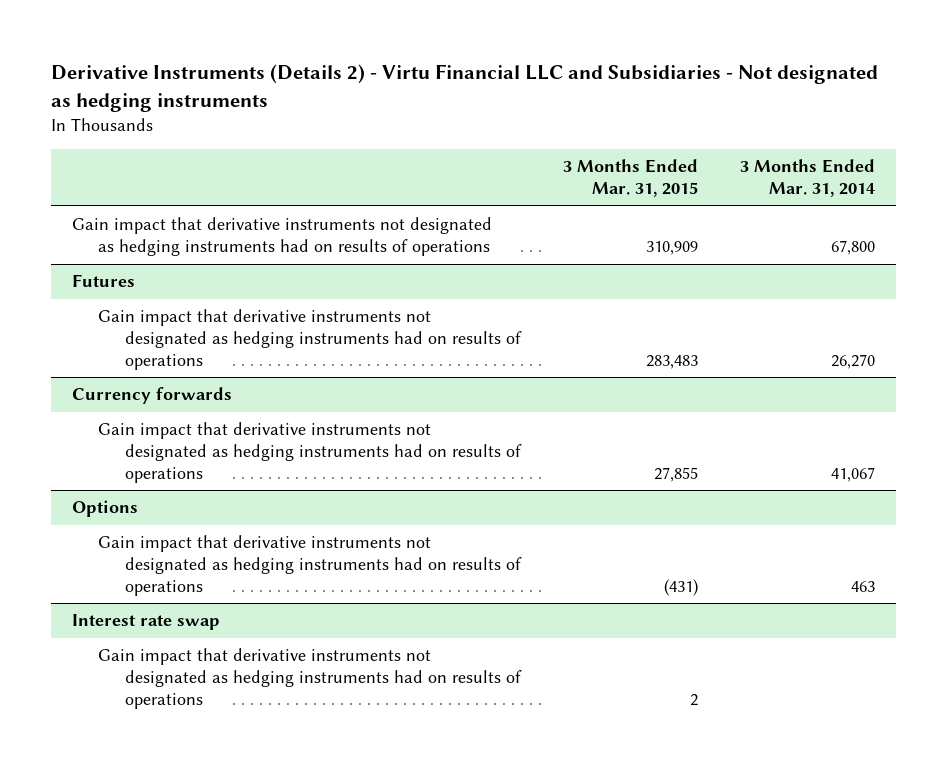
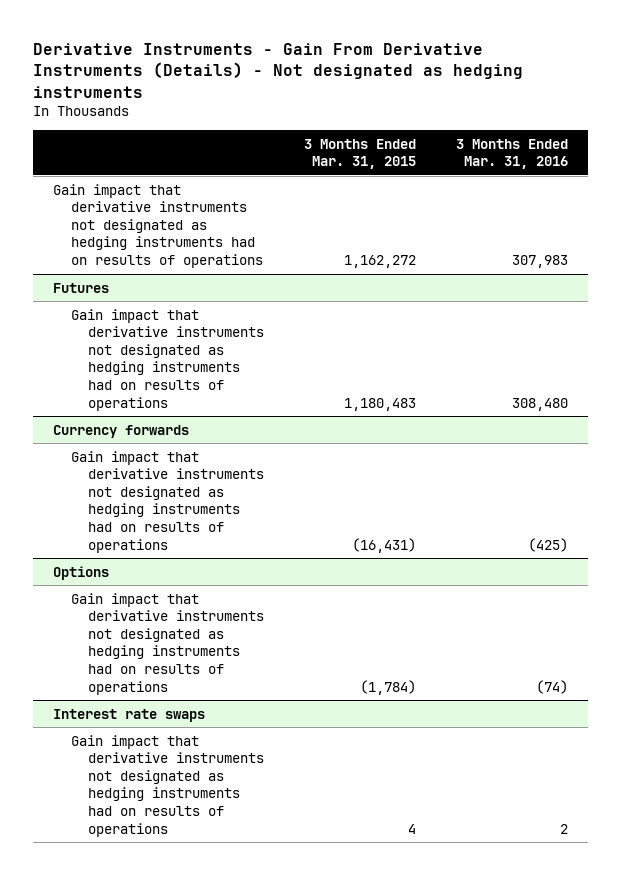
[50,63,878,112] Derivative Instruments (Details 2) - Virtu Financial LLC and Subsidiaries - Not designated as hedging instruments -> [33,42,524,98] Derivative Instruments - Gain From Derivative Instruments (Details) - Not designated as hedging instruments
[740,159,876,198] 3 Months Ended Mar. 31, 2014 -> none
none -> [456,138,569,170] 3 Months Ended Mar. 31, 2016
[646,241,699,256] 310,909 -> [344,254,417,268] 1,162,272
[646,354,699,369] 283,483 -> [344,397,417,411] 1,180,483
[654,466,699,482] 27,855 -> [352,537,417,553] (16,431)
[664,578,699,596] (431) -> [360,679,417,695] (1,784)
[71,614,220,631] Interest rate swap -> [53,708,206,722] Interest rate swaps
[690,693,699,706] 2 -> [408,823,417,834] 4

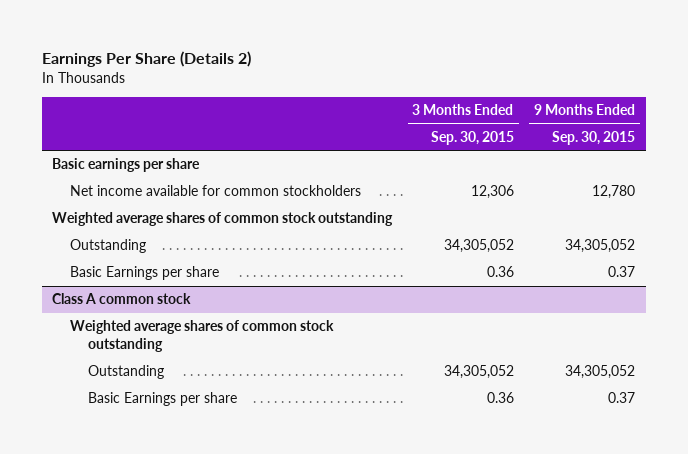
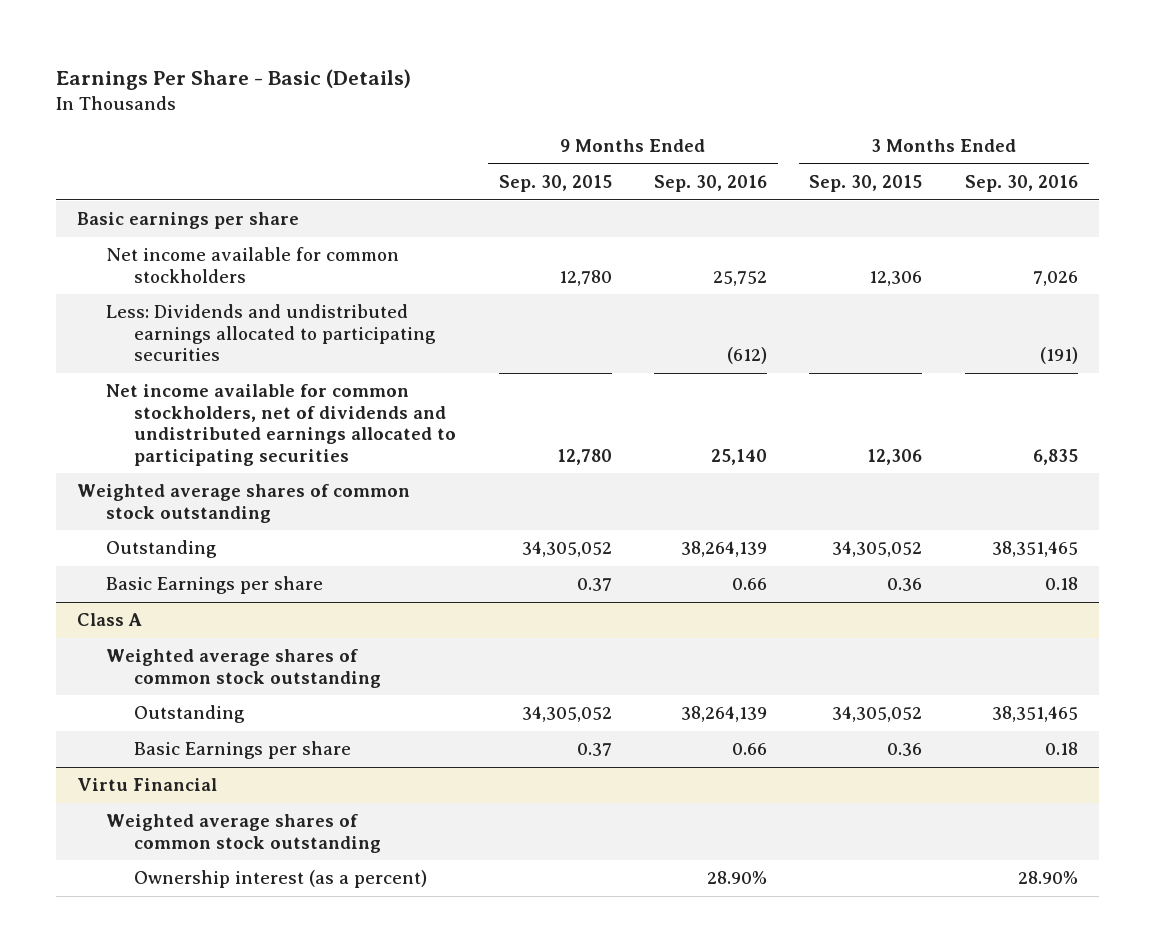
[42,50,252,67] Earnings Per Share (Details 2) -> [56,68,412,90] Earnings Per Share - Basic (Details)
none -> [654,175,768,193] Sep. 30, 2016
none -> [964,175,1078,193] Sep. 30, 2016
none -> [105,304,437,362] Less: Dividends and undistributed earnings allocated to participating securities
none -> [105,384,457,466] Net income available for common stockholders, net of dividends and undistributed earnings allocated to participating securities
[52,293,192,305] Class A common stock -> [77,613,143,627] Class A
none -> [77,778,218,792] Virtu Financial
none -> [105,814,382,853] Weighted average shares of common stock outstanding
none -> [134,870,428,889] Ownership interest (as a percent)

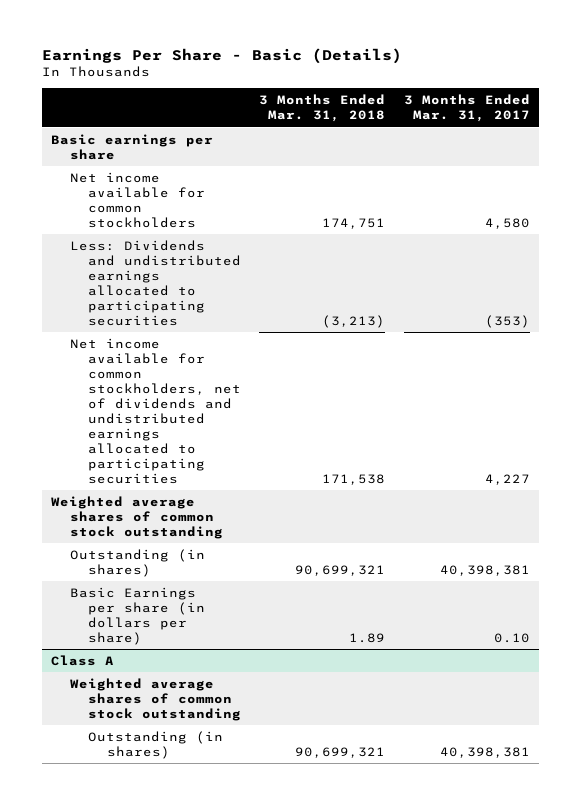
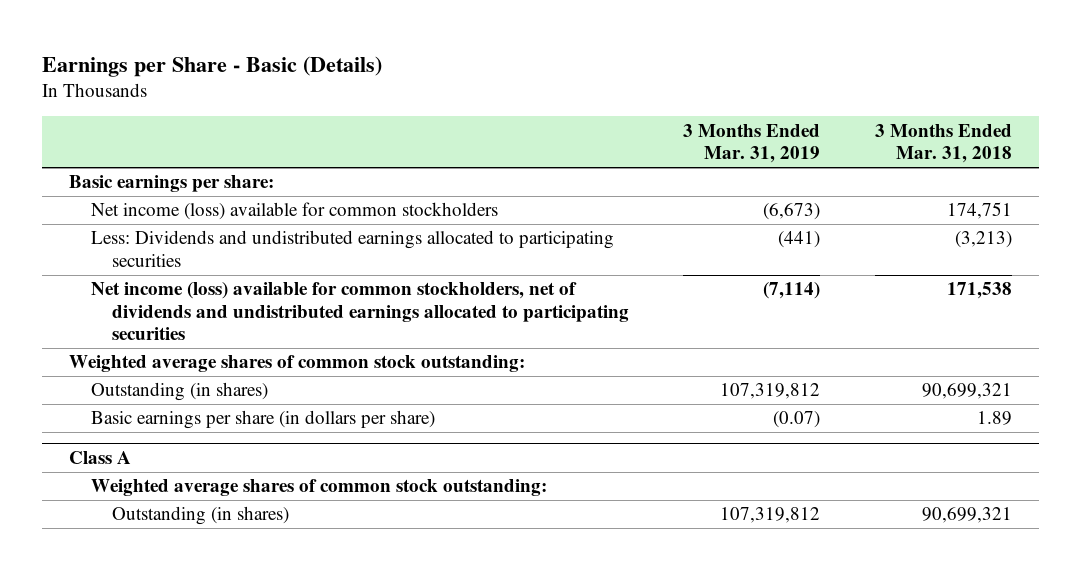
[41,48,402,65] Earnings Per Share - Basic (Details) -> [41,55,382,77] Earnings per Share - Basic (Details)
[403,94,530,123] 3 Months Ended Mar. 31, 2017 -> none
none -> [683,123,821,164] 3 Months Ended Mar. 31, 2019
[50,133,213,160] Basic earnings per share -> [69,175,275,193] Basic earnings per share:
[69,171,206,228] Net income available for common stockholders -> [90,202,498,221] Net income (loss) available for common stockholders
[69,337,242,484] Net income available for common stockholders, net of dividends and undistributed earnings allocated to participating securities -> [90,282,629,341] Net income (loss) available for common stockholders, net of dividends and undistributed earnings allocated to participating securities
[50,495,223,539] Weighted average shares of common stock outstanding -> [69,355,526,373] Weighted average shares of common stock outstanding:
[69,586,206,645] Basic Earnings per share (in dollars per share) -> [90,410,435,430] Basic earnings per share (in dollars per share)
[69,677,242,721] Weighted average shares of common stock outstanding -> [90,479,547,497] Weighted average shares of common stock outstanding:

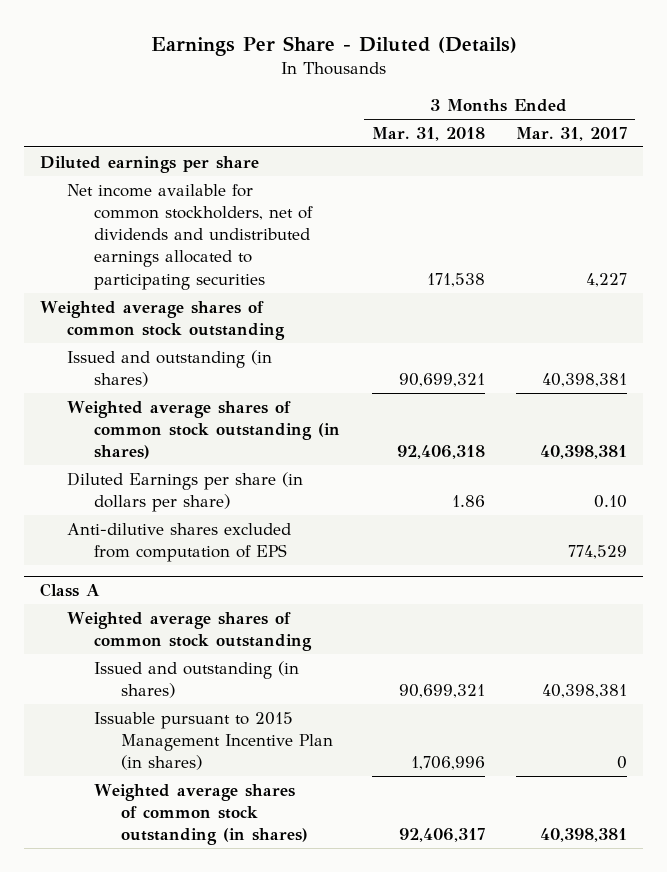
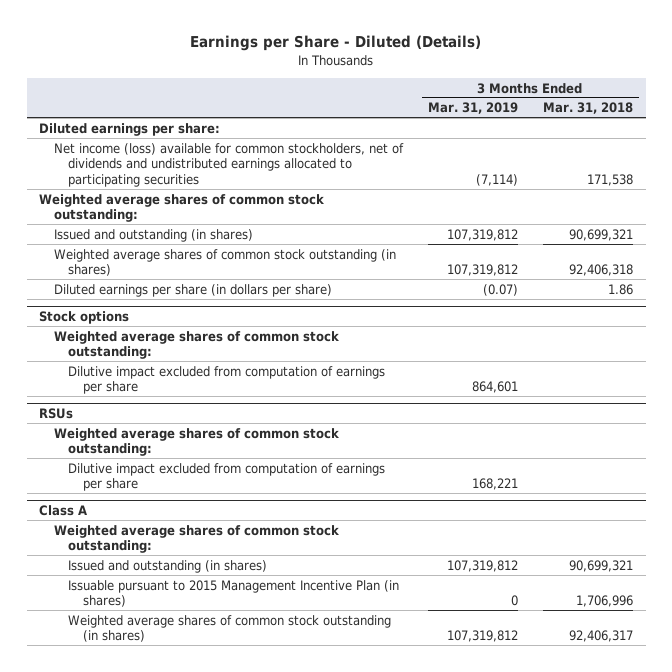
[150,35,517,56] Earnings Per Share - Diluted (Details) -> [190,35,482,52] Earnings per Share - Diluted (Details)
[516,126,628,141] Mar. 31, 2017 -> none
none -> [427,102,518,115] Mar. 31, 2019
[39,155,259,173] Diluted earnings per share -> [39,122,221,136] Diluted earnings per share:
[66,183,313,290] Net income available for common stockholders, net of dividends and undistributed earnings allocated to participating securities -> [53,142,404,187] Net income (loss) available for common stockholders, net of dividends and undistributed earnings allocated to participating securities
[39,300,285,341] Weighted average shares of common stock outstanding -> [39,193,325,223] Weighted average shares of common stock outstanding:
[66,471,303,513] Diluted Earnings per share (in dollars per share) -> [53,283,332,297] Diluted earnings per share (in dollars per share)
none -> [39,311,130,325] Stock options
none -> [53,330,339,360] Weighted average shares of common stock outstanding:
[66,522,291,563] Anti-dilutive shares excluded from computation of EPS -> [68,365,386,395] Dilutive impact excluded from computation of earnings per share
none -> [39,408,74,420] RSUs
none -> [53,427,339,457] Weighted average shares of common stock outstanding:
none -> [68,462,386,492] Dilutive impact excluded from computation of earnings per share
[66,611,312,652] Weighted average shares of common stock outstanding -> [53,524,339,554] Weighted average shares of common stock outstanding:

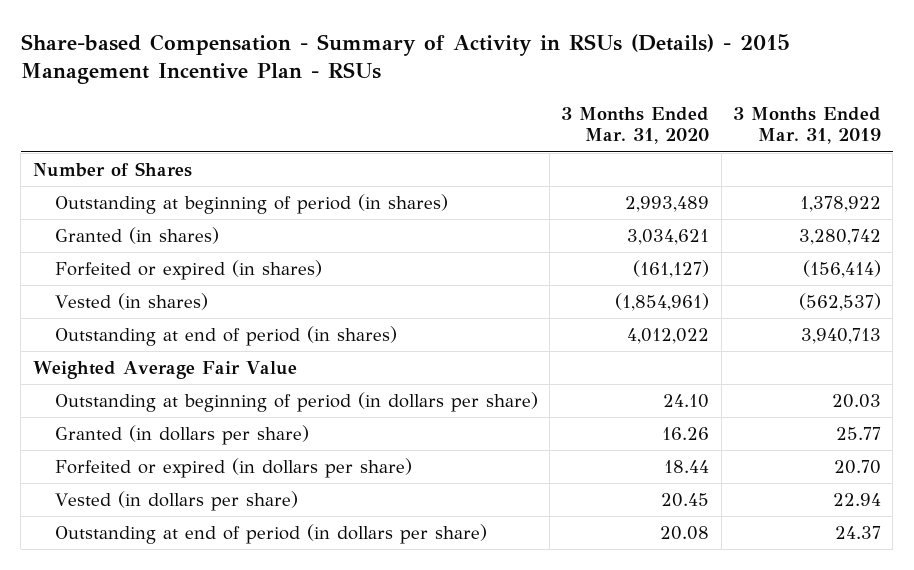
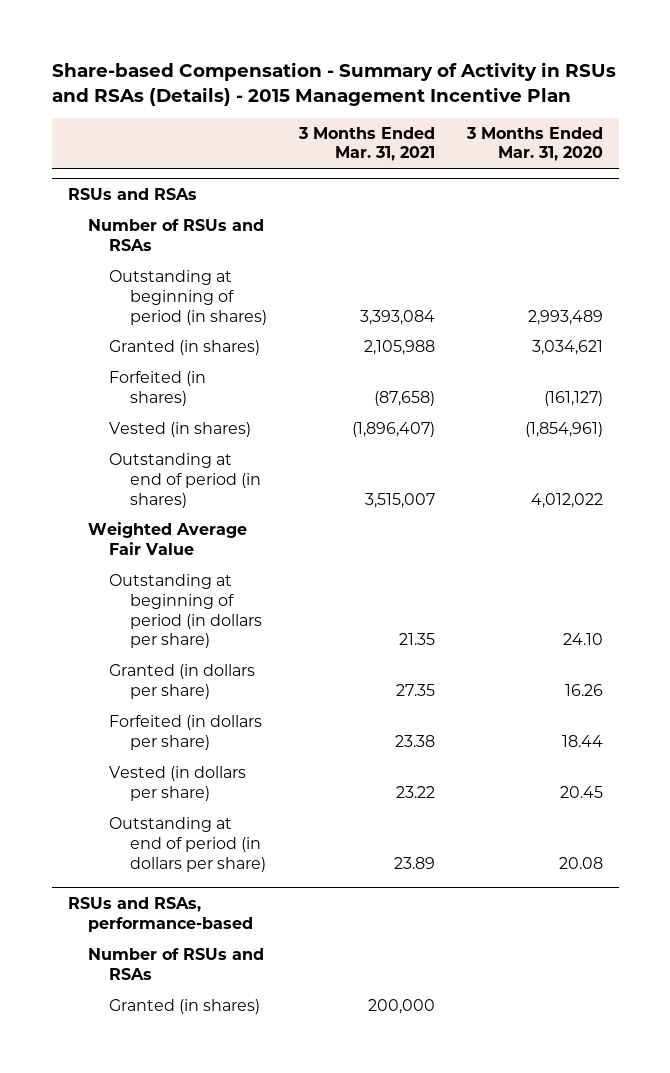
[20,33,790,85] Share-based Compensation - Summary of Activity in RSUs (Details) - 2015 Management Incentive Plan - RSUs -> [51,61,616,106] Share-based Compensation - Summary of Activity in RSUs and RSAs (Details) - 2015 Management Incentive Plan
[733,107,882,145] 3 Months Ended Mar. 31, 2019 -> none
none -> [297,126,435,162] 3 Months Ended Mar. 31, 2021
none -> [67,187,197,200] RSUs and RSAs
[32,161,192,177] Number of Shares -> [88,219,265,251] Number of RSUs and RSAs
[54,259,322,280] Forfeited or expired (in shares) -> [109,371,207,406] Forfeited (in shares)
[54,457,412,478] Forfeited or expired (in dollars per share) -> [109,715,263,750] Forfeited (in dollars per share)
none -> [67,896,254,932] RSUs and RSAs, performance-based
none -> [88,948,265,980] Number of RSUs and RSAs
none -> [109,999,261,1015] Granted (in shares)

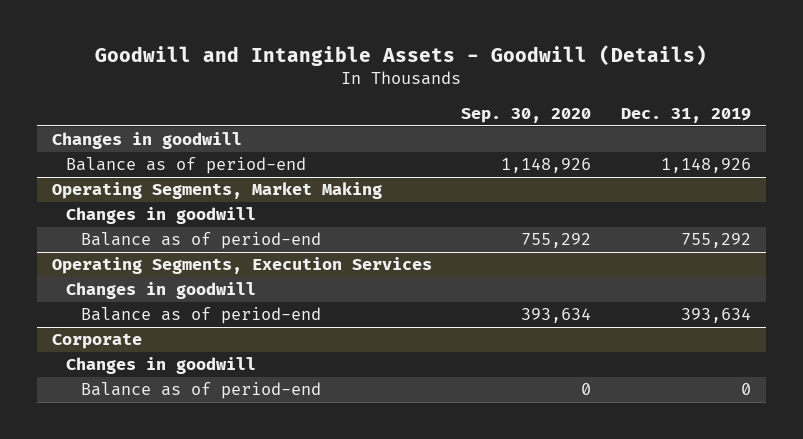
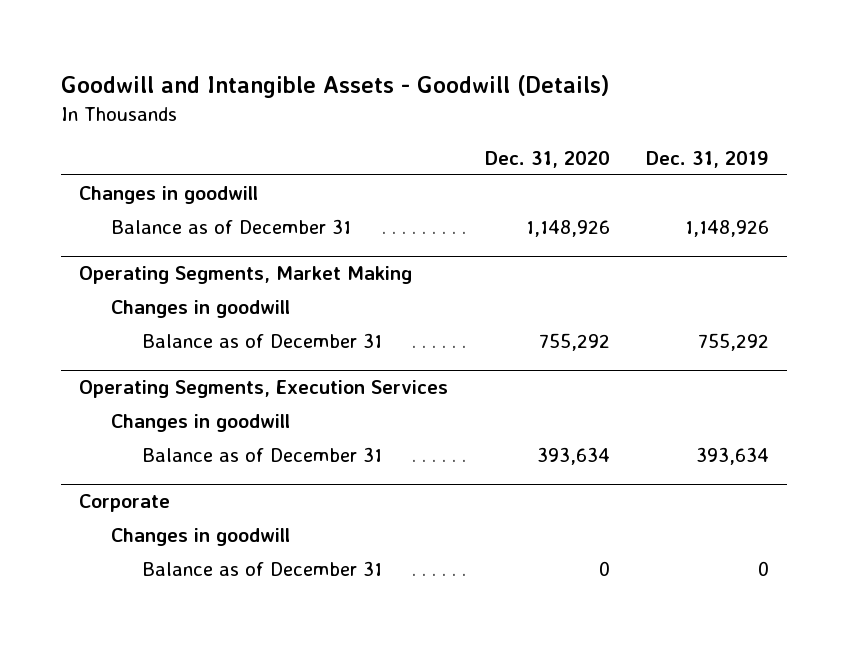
[461,108,592,124] Sep. 30, 2020 -> none
none -> [484,151,610,169] Dec. 31, 2020
[66,157,307,175] Balance as of period-end -> [110,218,351,234] Balance as of December 31
[81,232,322,250] Balance as of period-end -> [142,332,383,348] Balance as of December 31
[81,307,322,325] Balance as of period-end -> [142,446,383,462] Balance as of December 31
[81,382,322,400] Balance as of period-end -> [142,560,383,576] Balance as of December 31

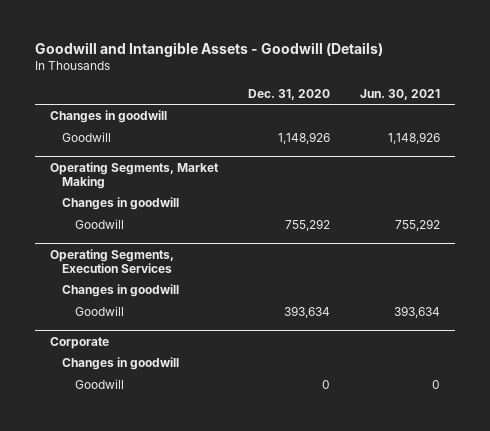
[646,151,770,169] Dec. 31, 2019 -> none
none -> [360,88,441,100] Jun. 30, 2021
[110,218,351,234] Balance as of December 31 -> [62,132,112,143] Goodwill
[142,332,383,348] Balance as of December 31 -> [75,219,125,230] Goodwill
[142,446,383,462] Balance as of December 31 -> [75,306,125,317] Goodwill
[142,560,383,576] Balance as of December 31 -> [75,379,125,390] Goodwill

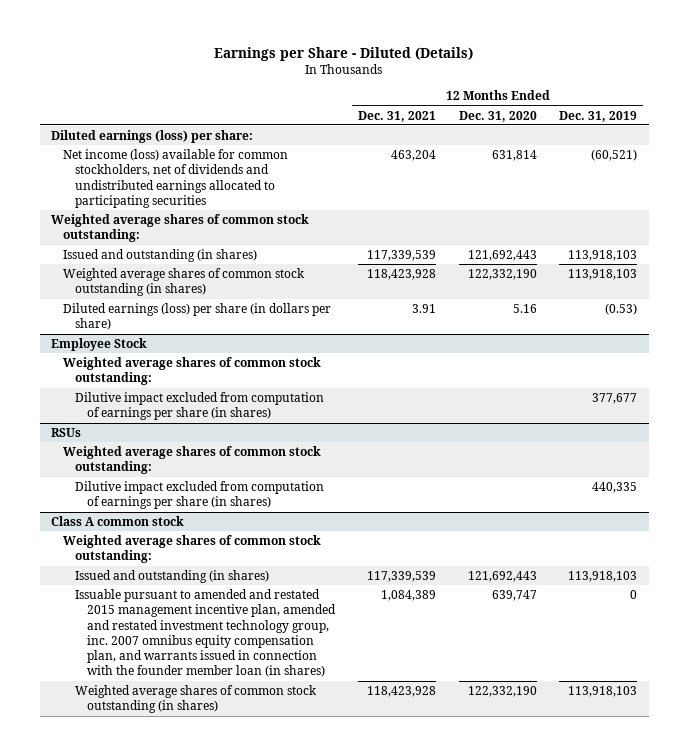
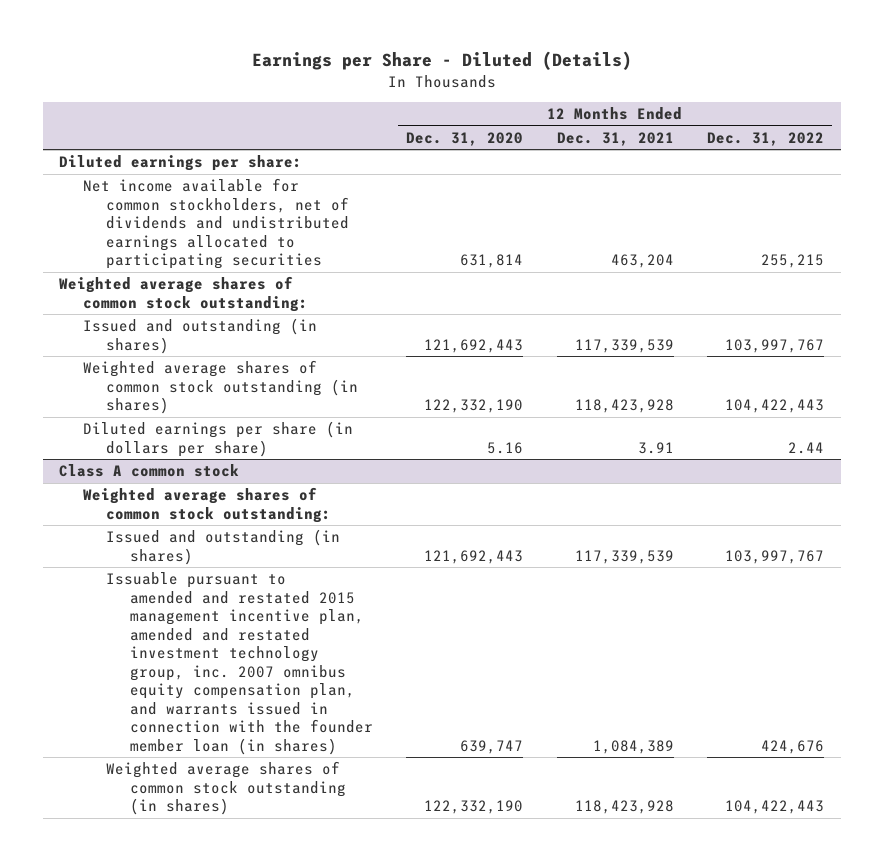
[559,110,638,122] Dec. 31, 2019 -> none
none -> [706,131,824,146] Dec. 31, 2022
[51,129,254,143] Diluted earnings (loss) per share: -> [59,155,303,172] Diluted earnings per share:
[63,148,289,208] Net income (loss) available for common stockholders, net of dividends and undistributed earnings allocated to participating securities -> [82,178,350,270] Net income available for common stockholders, net of dividends and undistributed earnings allocated to participating securities
[51,337,148,351] Employee Stock -> none
[63,356,322,386] Weighted average shares of common stock outstanding: -> none
[75,391,325,421] Dilutive impact excluded from computation of earnings per share (in shares) -> none
[51,427,82,437] RSUs -> none
[63,445,322,475] Weighted average shares of common stock outstanding: -> none
[75,480,325,510] Dilutive impact excluded from computation of earnings per share (in shares) -> none
[63,302,332,331] Diluted earnings (loss) per share (in dollars per share) -> [82,421,353,457] Diluted earnings per share (in dollars per share)

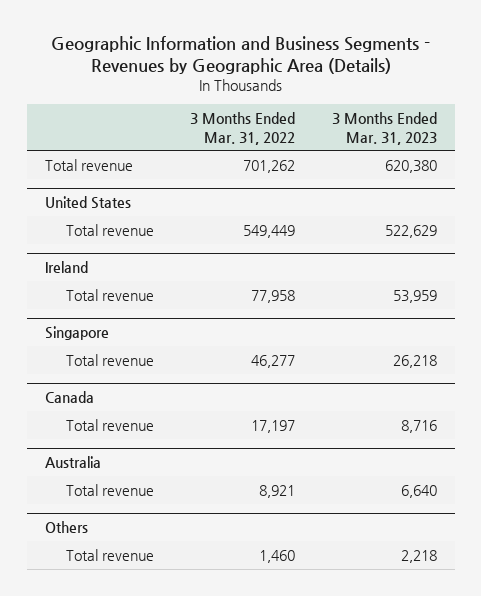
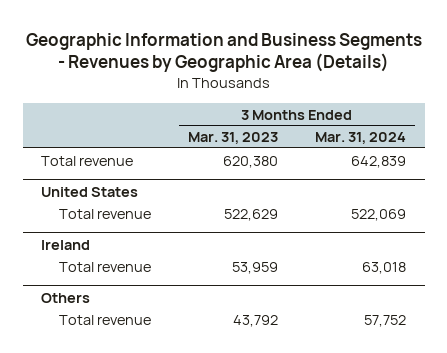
[190,112,296,145] 3 Months Ended Mar. 31, 2022 -> none
none -> [315,131,407,144] Mar. 31, 2024
[44,325,109,340] Singapore -> none
[66,353,155,366] Total revenue -> none
[44,390,94,403] Canada -> none
[66,418,155,431] Total revenue -> none
[44,455,101,468] Australia -> none
[66,483,155,496] Total revenue -> none
[400,549,437,563] 2,218 -> [233,314,279,327] 43,792

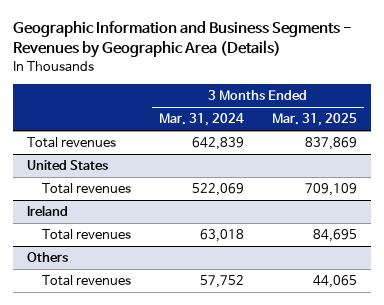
[188,131,279,144] Mar. 31, 2023 -> none
none -> [272,113,358,127] Mar. 31, 2025
[41,155,134,166] Total revenue -> [26,137,116,149] Total revenues
[59,208,152,219] Total revenue -> [42,183,132,195] Total revenues
[59,261,152,272] Total revenue -> [42,229,132,241] Total revenues
[59,314,152,325] Total revenue -> [42,275,132,287] Total revenues

